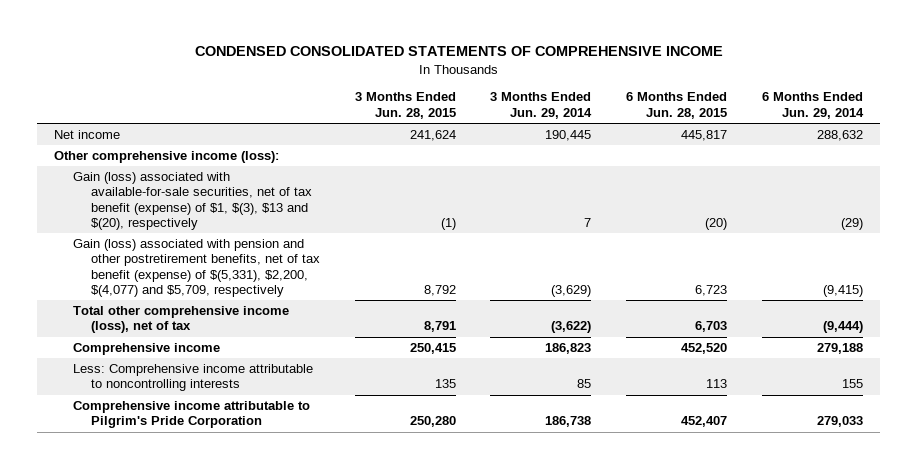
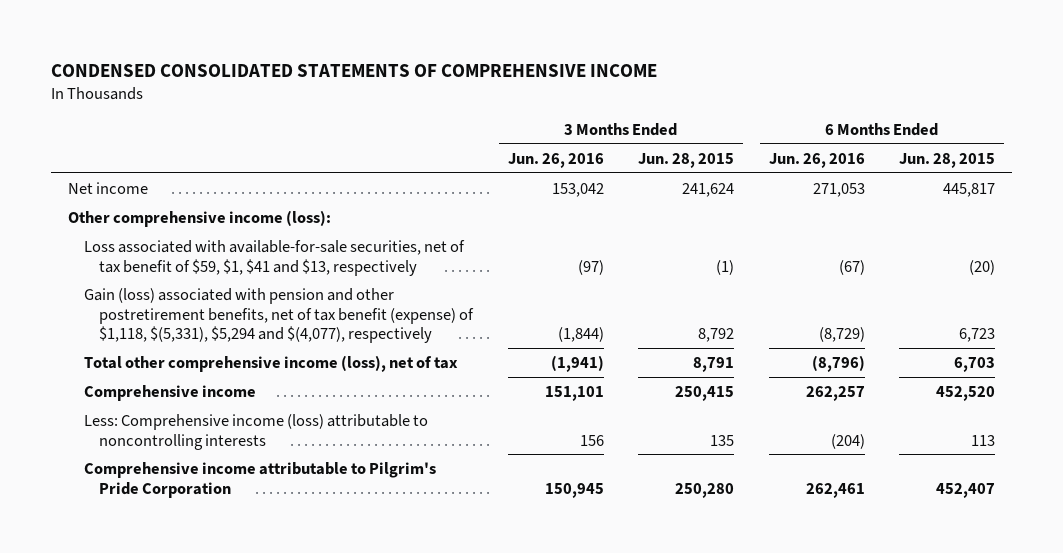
[490,92,593,119] 3 Months Ended Jun. 29, 2014 -> none
[761,92,864,119] 6 Months Ended Jun. 29, 2014 -> none
none -> [507,152,604,168] Jun. 26, 2016
none -> [768,152,865,168] Jun. 26, 2016
[72,171,312,231] Gain (loss) associated with available-for-sale securities, net of tax benefit (expense) of $1, $(3), $13 and $(20), respectively -> [83,239,465,276] Loss associated with available-for-sale securities, net of tax benefit of $59, $1, $41 and $13, respectively
[72,238,320,298] Gain (loss) associated with pension and other postretirement benefits, net of tax benefit (expense) of $(5,331), $2,200, $(4,077) and $5,709, respectively -> [83,287,475,344] Gain (loss) associated with pension and other postretirement benefits, net of tax benefit (expense) of $1,118, $(5,331), $5,294 and $(4,077), respectively
[72,363,313,392] Less: Comprehensive income attributable to noncontrolling interests -> [83,413,428,450] Less: Comprehensive income (loss) attributable to noncontrolling interests

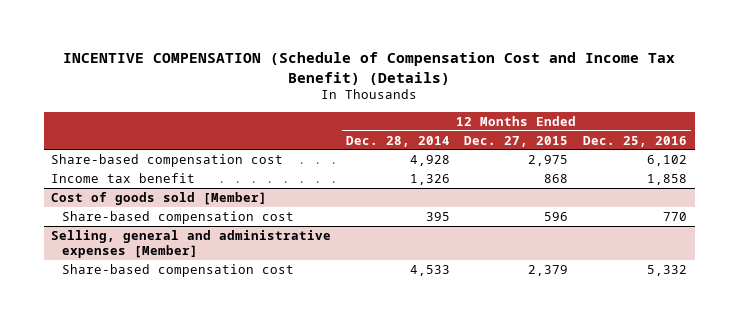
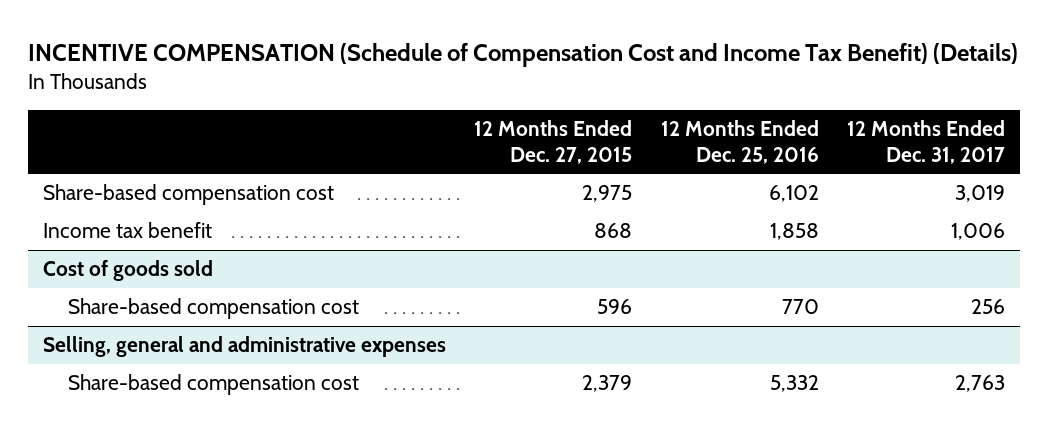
[345,135,450,147] Dec. 28, 2014 -> none
none -> [847,120,1006,164] 12 Months Ended Dec. 31, 2017
[50,191,267,205] Cost of goods sold [Member] -> [42,260,213,282] Cost of goods sold
[50,229,331,258] Selling, general and administrative expenses [Member] -> [42,336,446,358] Selling, general and administrative expenses

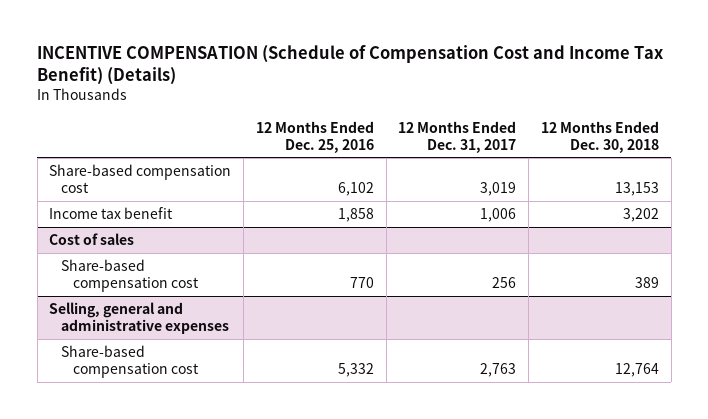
[474,120,633,164] 12 Months Ended Dec. 27, 2015 -> none
none -> [540,120,659,153] 12 Months Ended Dec. 30, 2018
[42,260,213,282] Cost of goods sold -> [49,233,135,246] Cost of sales

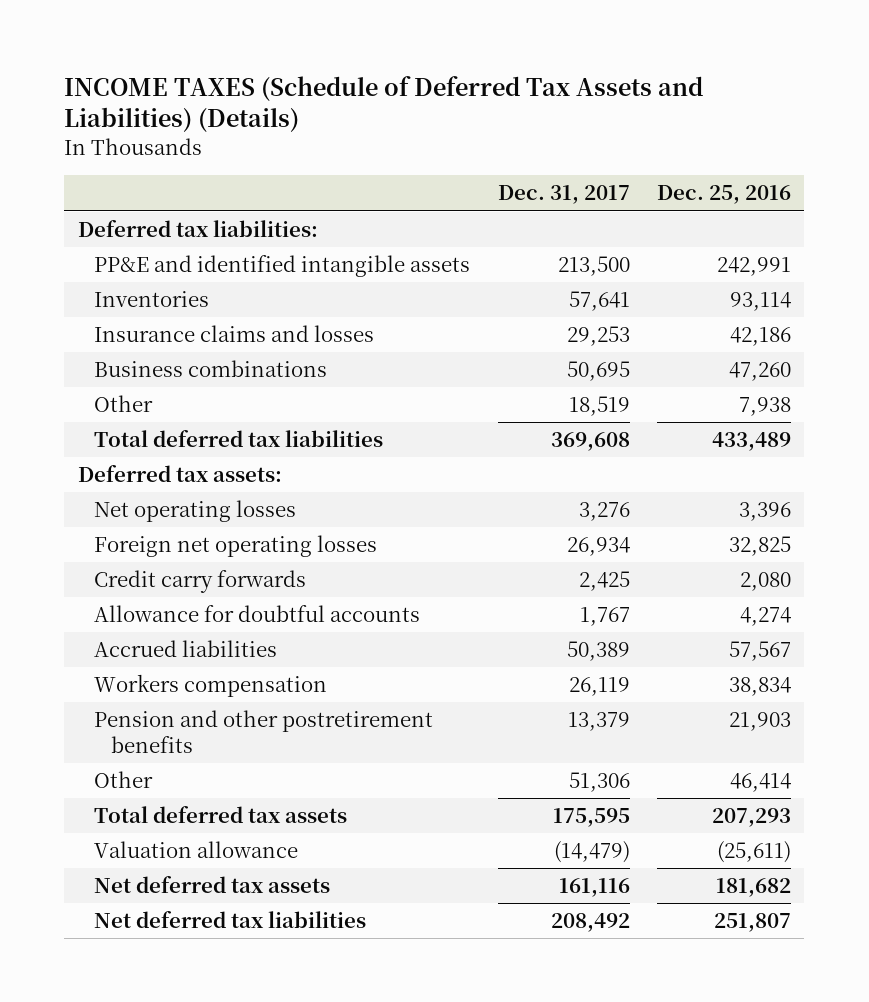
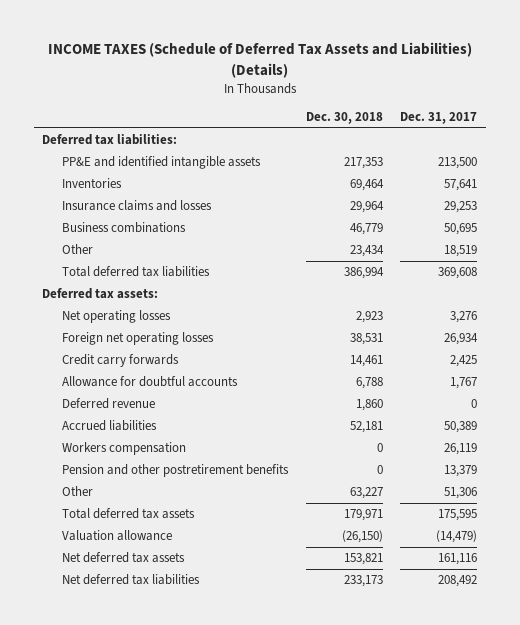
[656,185,791,205] Dec. 25, 2016 -> none
none -> [305,112,383,125] Dec. 30, 2018
none -> [61,398,155,410] Deferred revenue

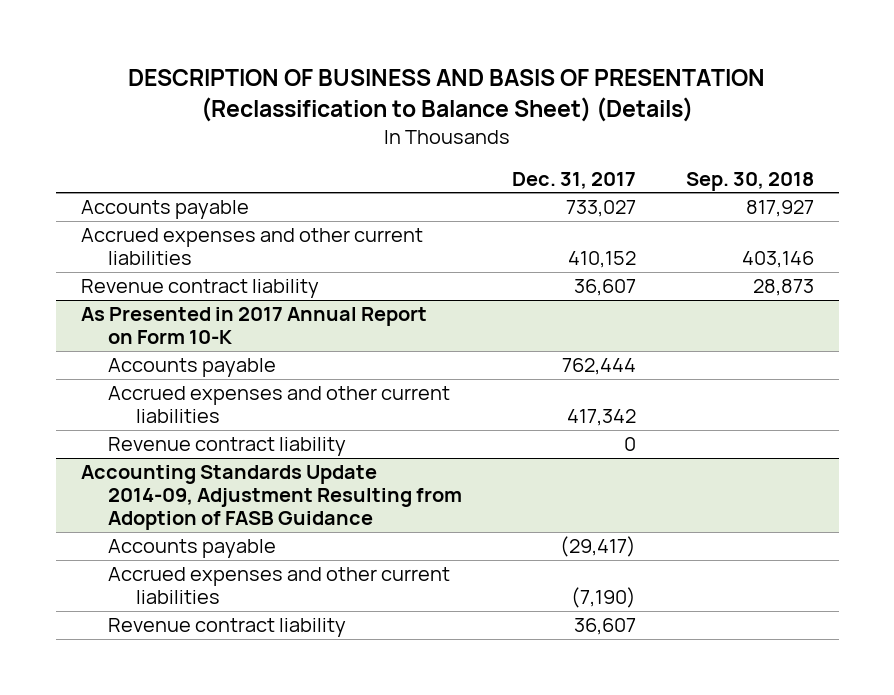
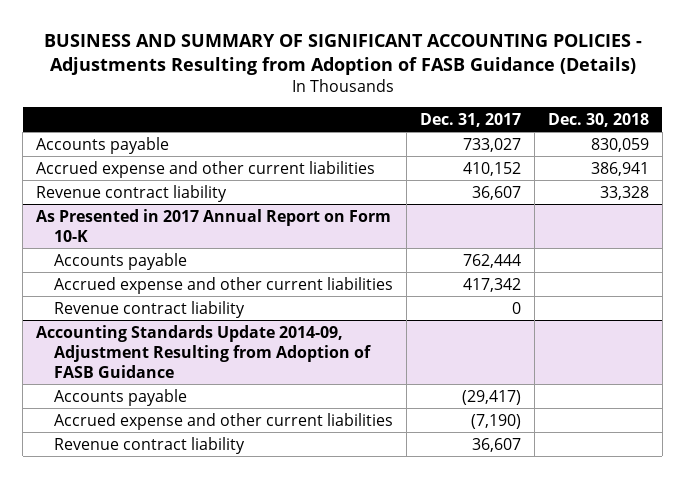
[128,69,766,123] DESCRIPTION OF BUSINESS AND BASIS OF PRESENTATION (Reclassification to Balance Sheet) (Details) -> [43,33,642,76] BUSINESS AND SUMMARY OF SIGNIFICANT ACCOUNTING POLICIES - Adjustments Resulting from Adoption of FASB Guidance (Details)
[685,171,814,191] Sep. 30, 2018 -> none
none -> [547,112,649,127] Dec. 30, 2018
[80,228,423,266] Accrued expenses and other current liabilities -> [36,160,376,178] Accrued expense and other current liabilities
[108,386,451,424] Accrued expenses and other current liabilities -> [53,276,393,294] Accrued expense and other current liabilities
[108,567,451,605] Accrued expenses and other current liabilities -> [53,412,393,430] Accrued expense and other current liabilities

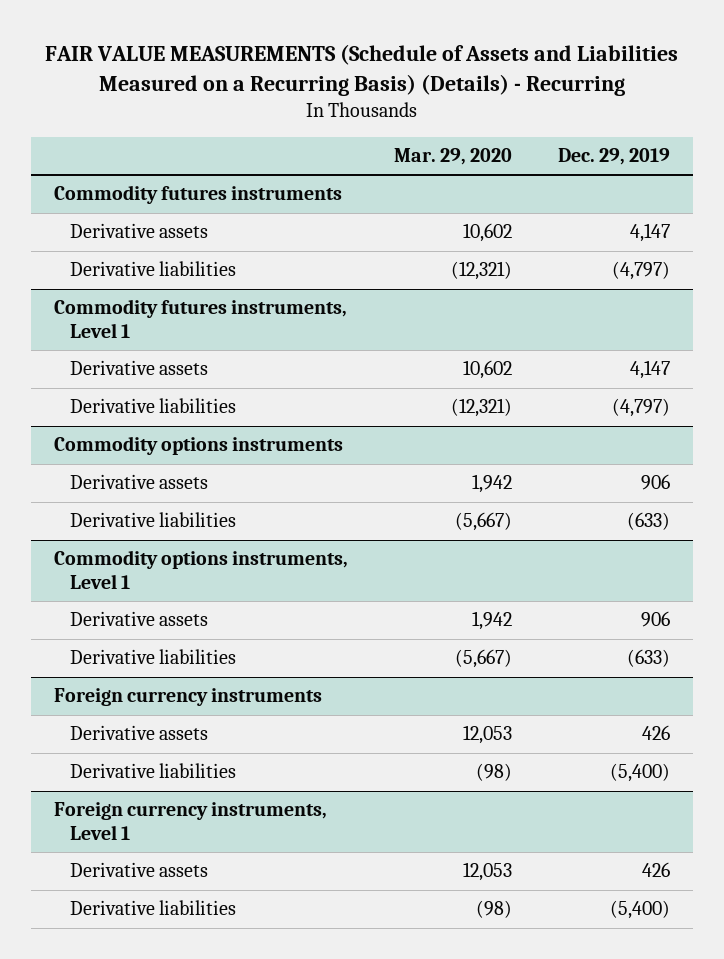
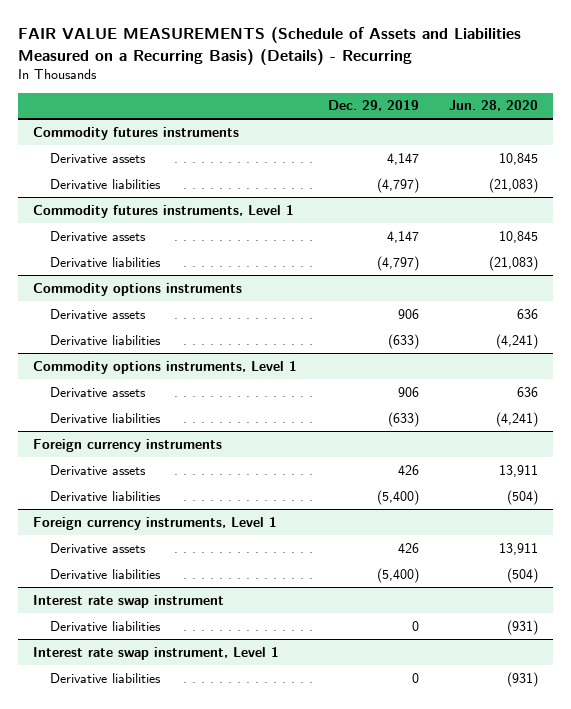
[393,147,512,165] Mar. 29, 2020 -> none
none -> [449,100,539,112] Jun. 28, 2020
none -> [33,594,225,608] Interest rate swap instrument
none -> [49,620,161,631] Derivative liabilities
none -> [33,646,280,660] Interest rate swap instrument, Level 1
none -> [49,672,161,683] Derivative liabilities

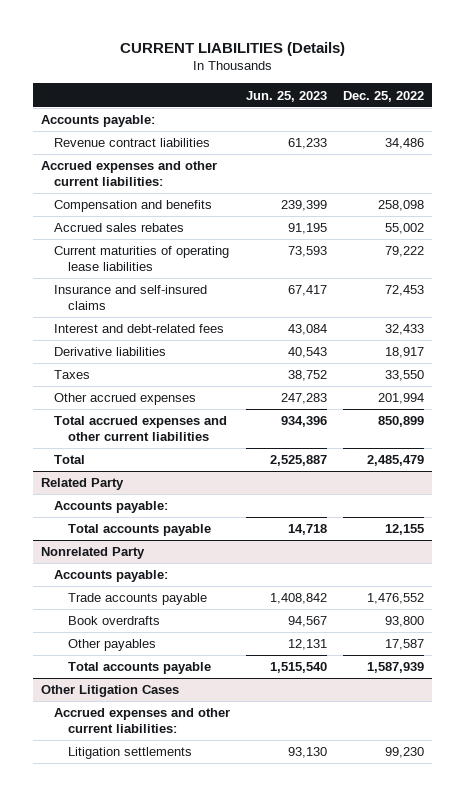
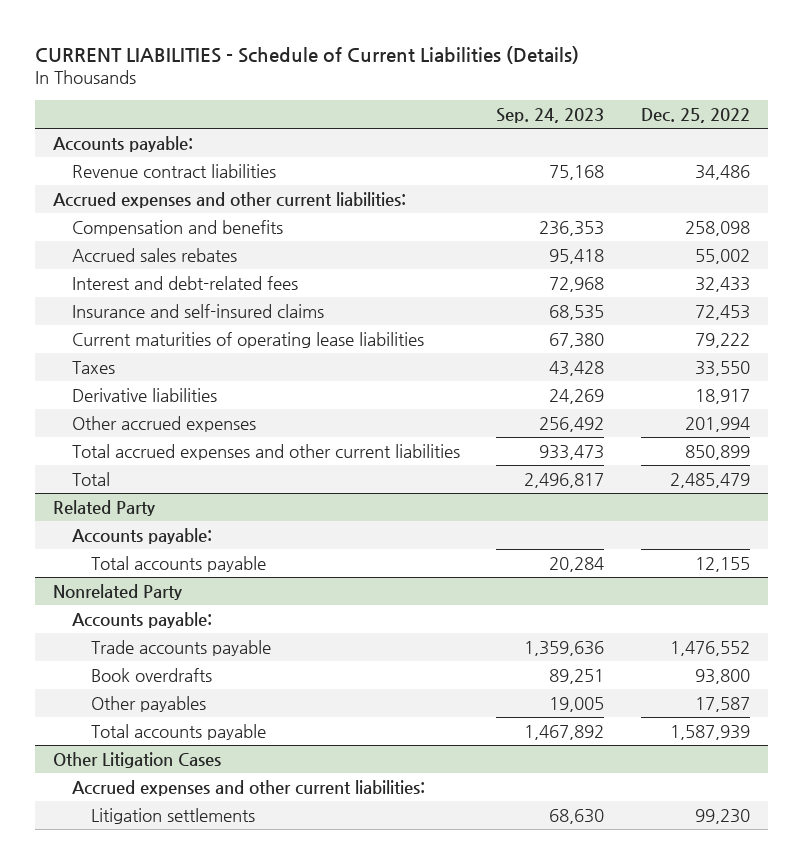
[119,41,345,56] CURRENT LIABILITIES (Details) -> [34,45,579,64] CURRENT LIABILITIES - Schedule of Current Liabilities (Details)
[246,90,328,102] Jun. 25, 2023 -> none
none -> [496,107,605,123] Sep. 24, 2023
[54,285,208,310] Insurance and self-insured claims -> [71,304,324,319] Insurance and self-insured claims
[54,246,230,271] Current maturities of operating lease liabilities -> [71,332,424,349] Current maturities of operating lease liabilities
[54,347,167,357] Derivative liabilities -> [71,388,217,403] Derivative liabilities

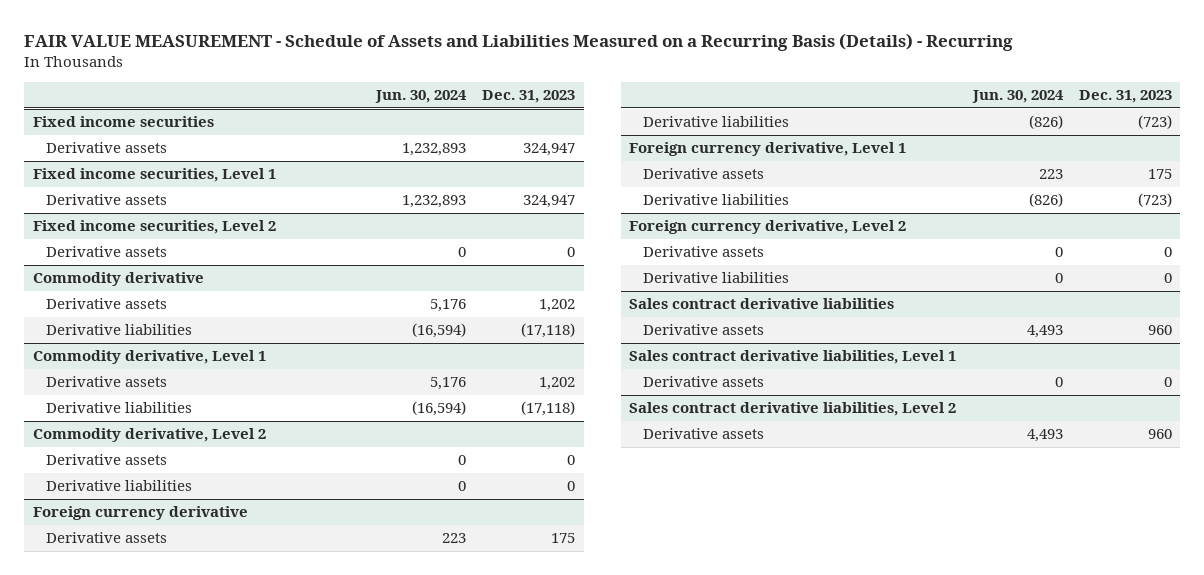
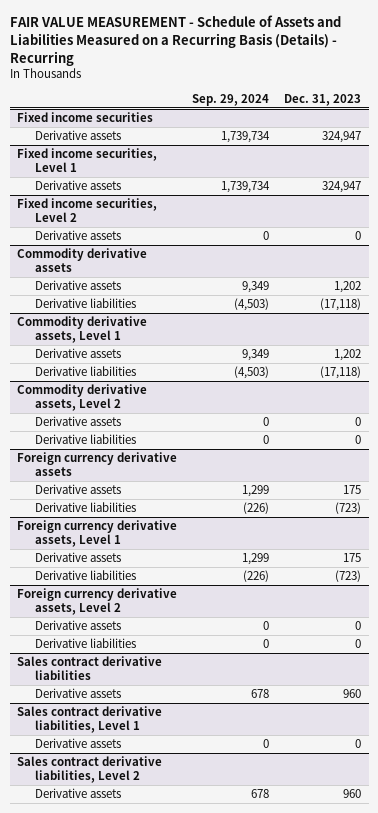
[374,90,467,104] Jun. 30, 2024 -> none
none -> [192,93,270,106] Sep. 29, 2024
[32,272,204,287] Commodity derivative -> [17,248,148,273] Commodity derivative assets
[32,350,266,365] Commodity derivative, Level 1 -> [17,316,148,344] Commodity derivative assets, Level 1
[32,428,266,443] Commodity derivative, Level 2 -> [17,384,148,412] Commodity derivative assets, Level 2
[32,506,248,521] Foreign currency derivative -> [17,452,178,477] Foreign currency derivative assets
[629,142,907,157] Foreign currency derivative, Level 1 -> [17,520,178,548] Foreign currency derivative assets, Level 1
[629,220,907,235] Foreign currency derivative, Level 2 -> [17,588,178,616] Foreign currency derivative assets, Level 2

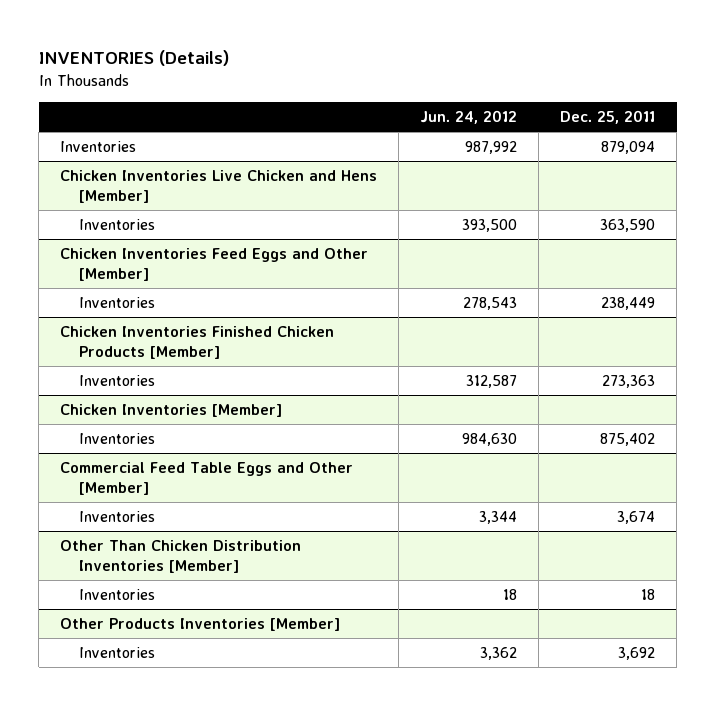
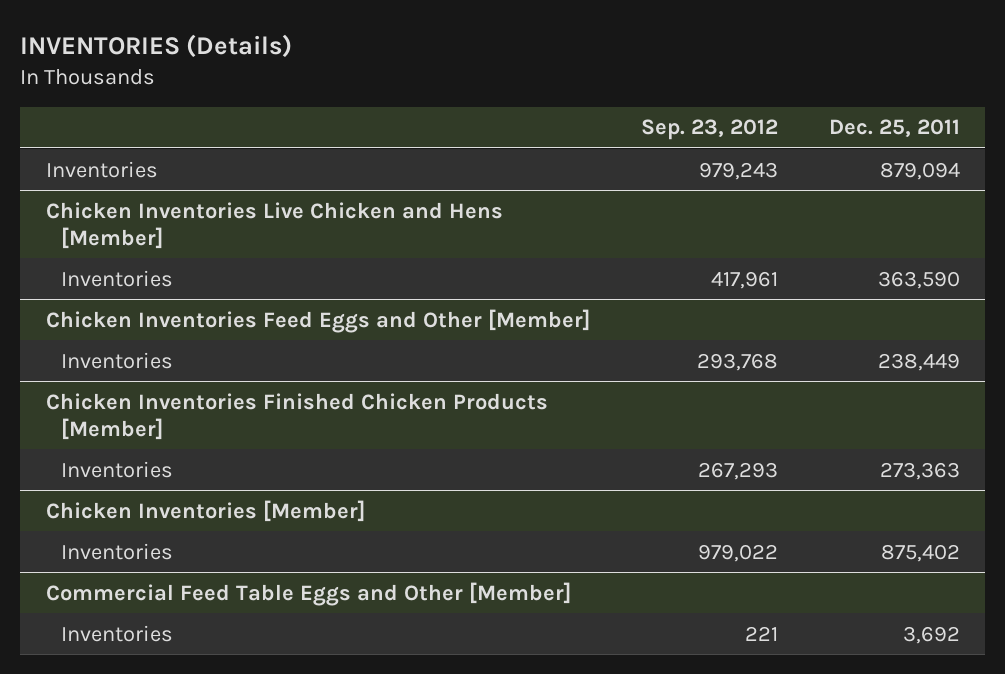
[420,110,518,125] Jun. 24, 2012 -> none
none -> [640,119,778,141] Sep. 23, 2012
[79,511,156,523] Inventories -> none
[60,540,302,574] Other Than Chicken Distribution Inventories [Member] -> none
[79,589,156,601] Inventories -> none
[60,618,341,632] Other Products Inventories [Member] -> none

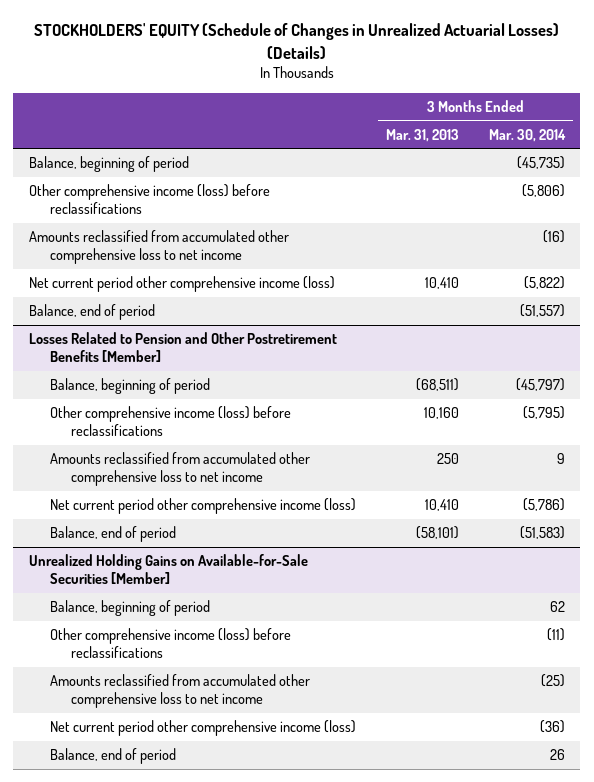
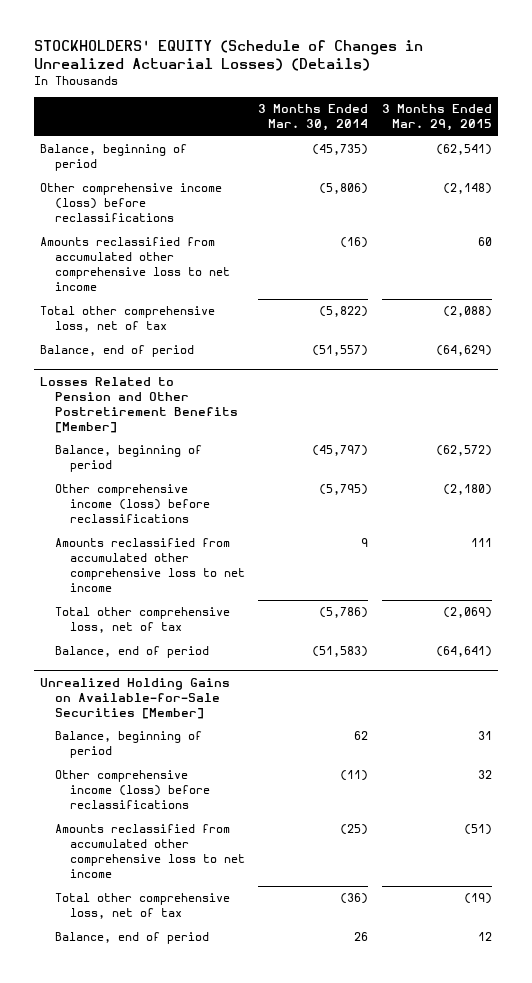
[386,128,460,142] Mar. 31, 2013 -> none
none -> [381,103,492,131] 3 Months Ended Mar. 29, 2015
[28,276,335,293] Net current period other comprehensive income (loss) -> [40,306,216,333] Total other comprehensive loss, net of tax
[49,498,356,515] Net current period other comprehensive income (loss) -> [55,607,231,634] Total other comprehensive loss, net of tax
[49,720,356,737] Net current period other comprehensive income (loss) -> [55,893,231,920] Total other comprehensive loss, net of tax

